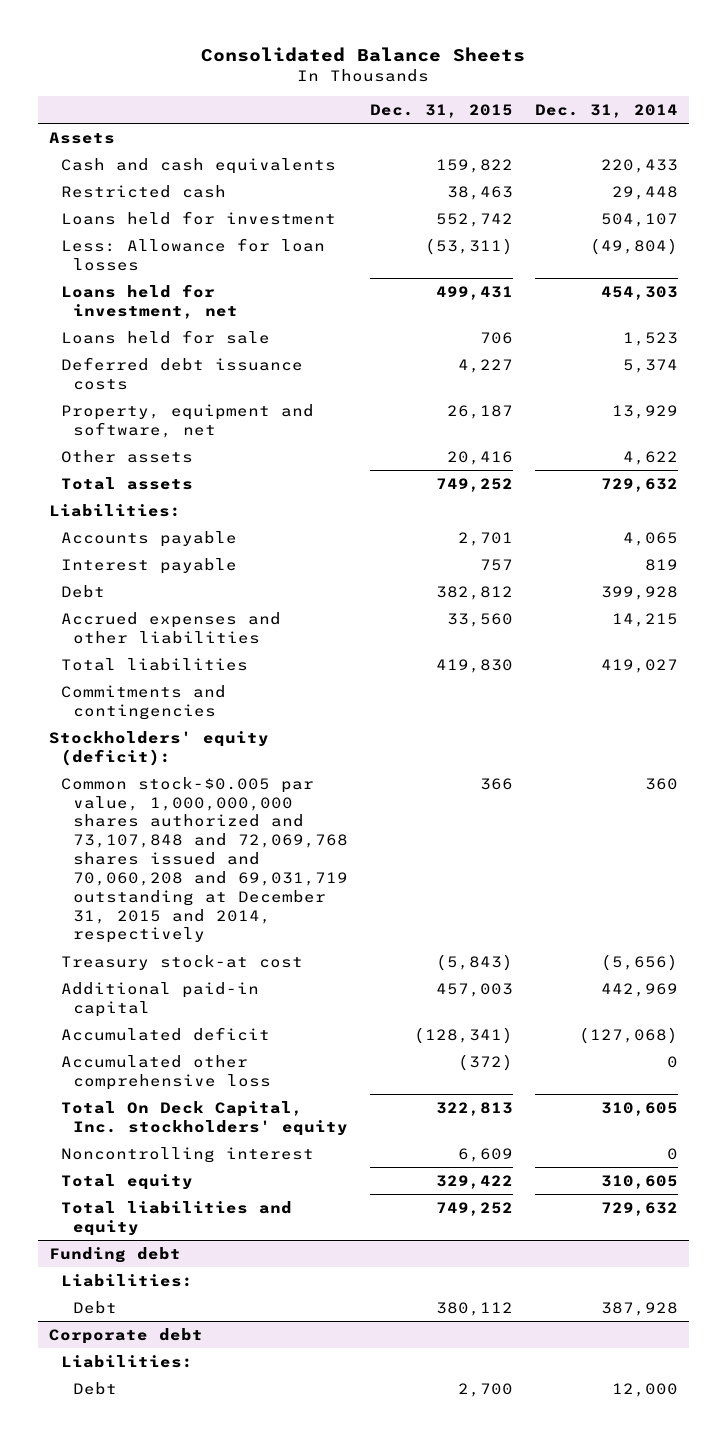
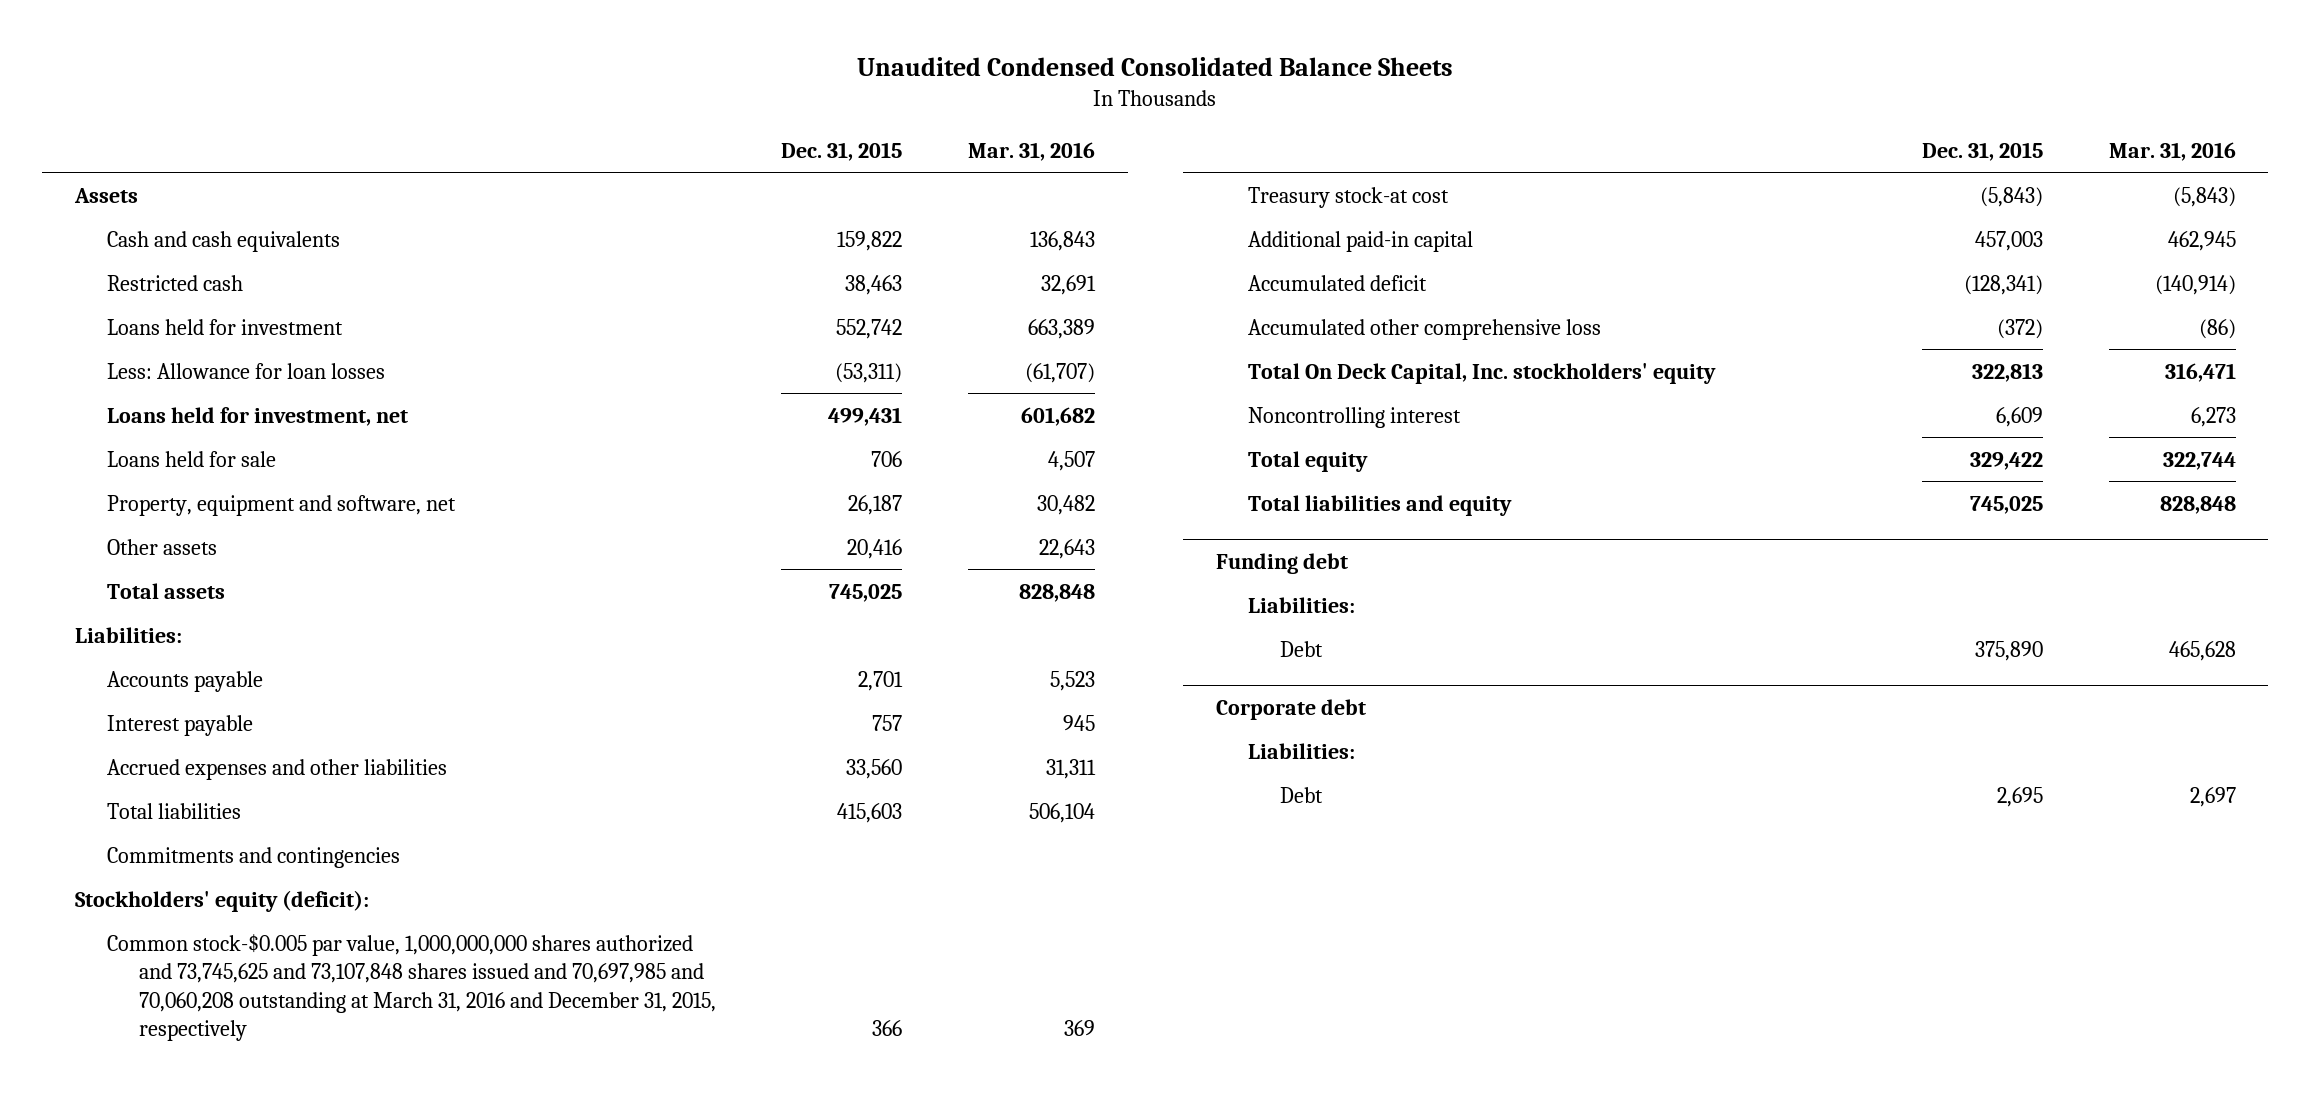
[201,46,526,62] Consolidated Balance Sheets -> [857,57,1454,77] Unaudited Condensed Consolidated Balance Sheets
[534,103,678,118] Dec. 31, 2014 -> none
none -> [967,141,1095,161] Mar. 31, 2016
[60,356,303,390] Deferred debt issuance costs -> none
[435,477,513,492] 749,252 -> [829,583,903,602] 745,025
[60,584,105,598] Debt -> none
[435,658,513,673] 419,830 -> [837,802,903,823] 415,603
[60,776,349,944] Common stock-$0.005 par value, 1,000,000,000 shares authorized and 73,107,848 and 72,069,768 shares issued and 70,060,208 and 69,031,719 outstanding at December 31, 2015 and 2014, respectively -> [106,933,716,1042] Common stock-$0.005 par value, 1,000,000,000 shares authorized and 73,745,625 and 73,107,848 shares issued and 70,697,985 and 70,060,208 outstanding at March 31, 2016 and December 31, 2015, respectively
[435,1201,513,1216] 749,252 -> [1970,495,2044,514] 745,025
[435,1301,513,1316] 380,112 -> [1975,640,2044,661] 375,890
[457,1382,513,1397] 2,700 -> [1997,786,2044,807] 2,695

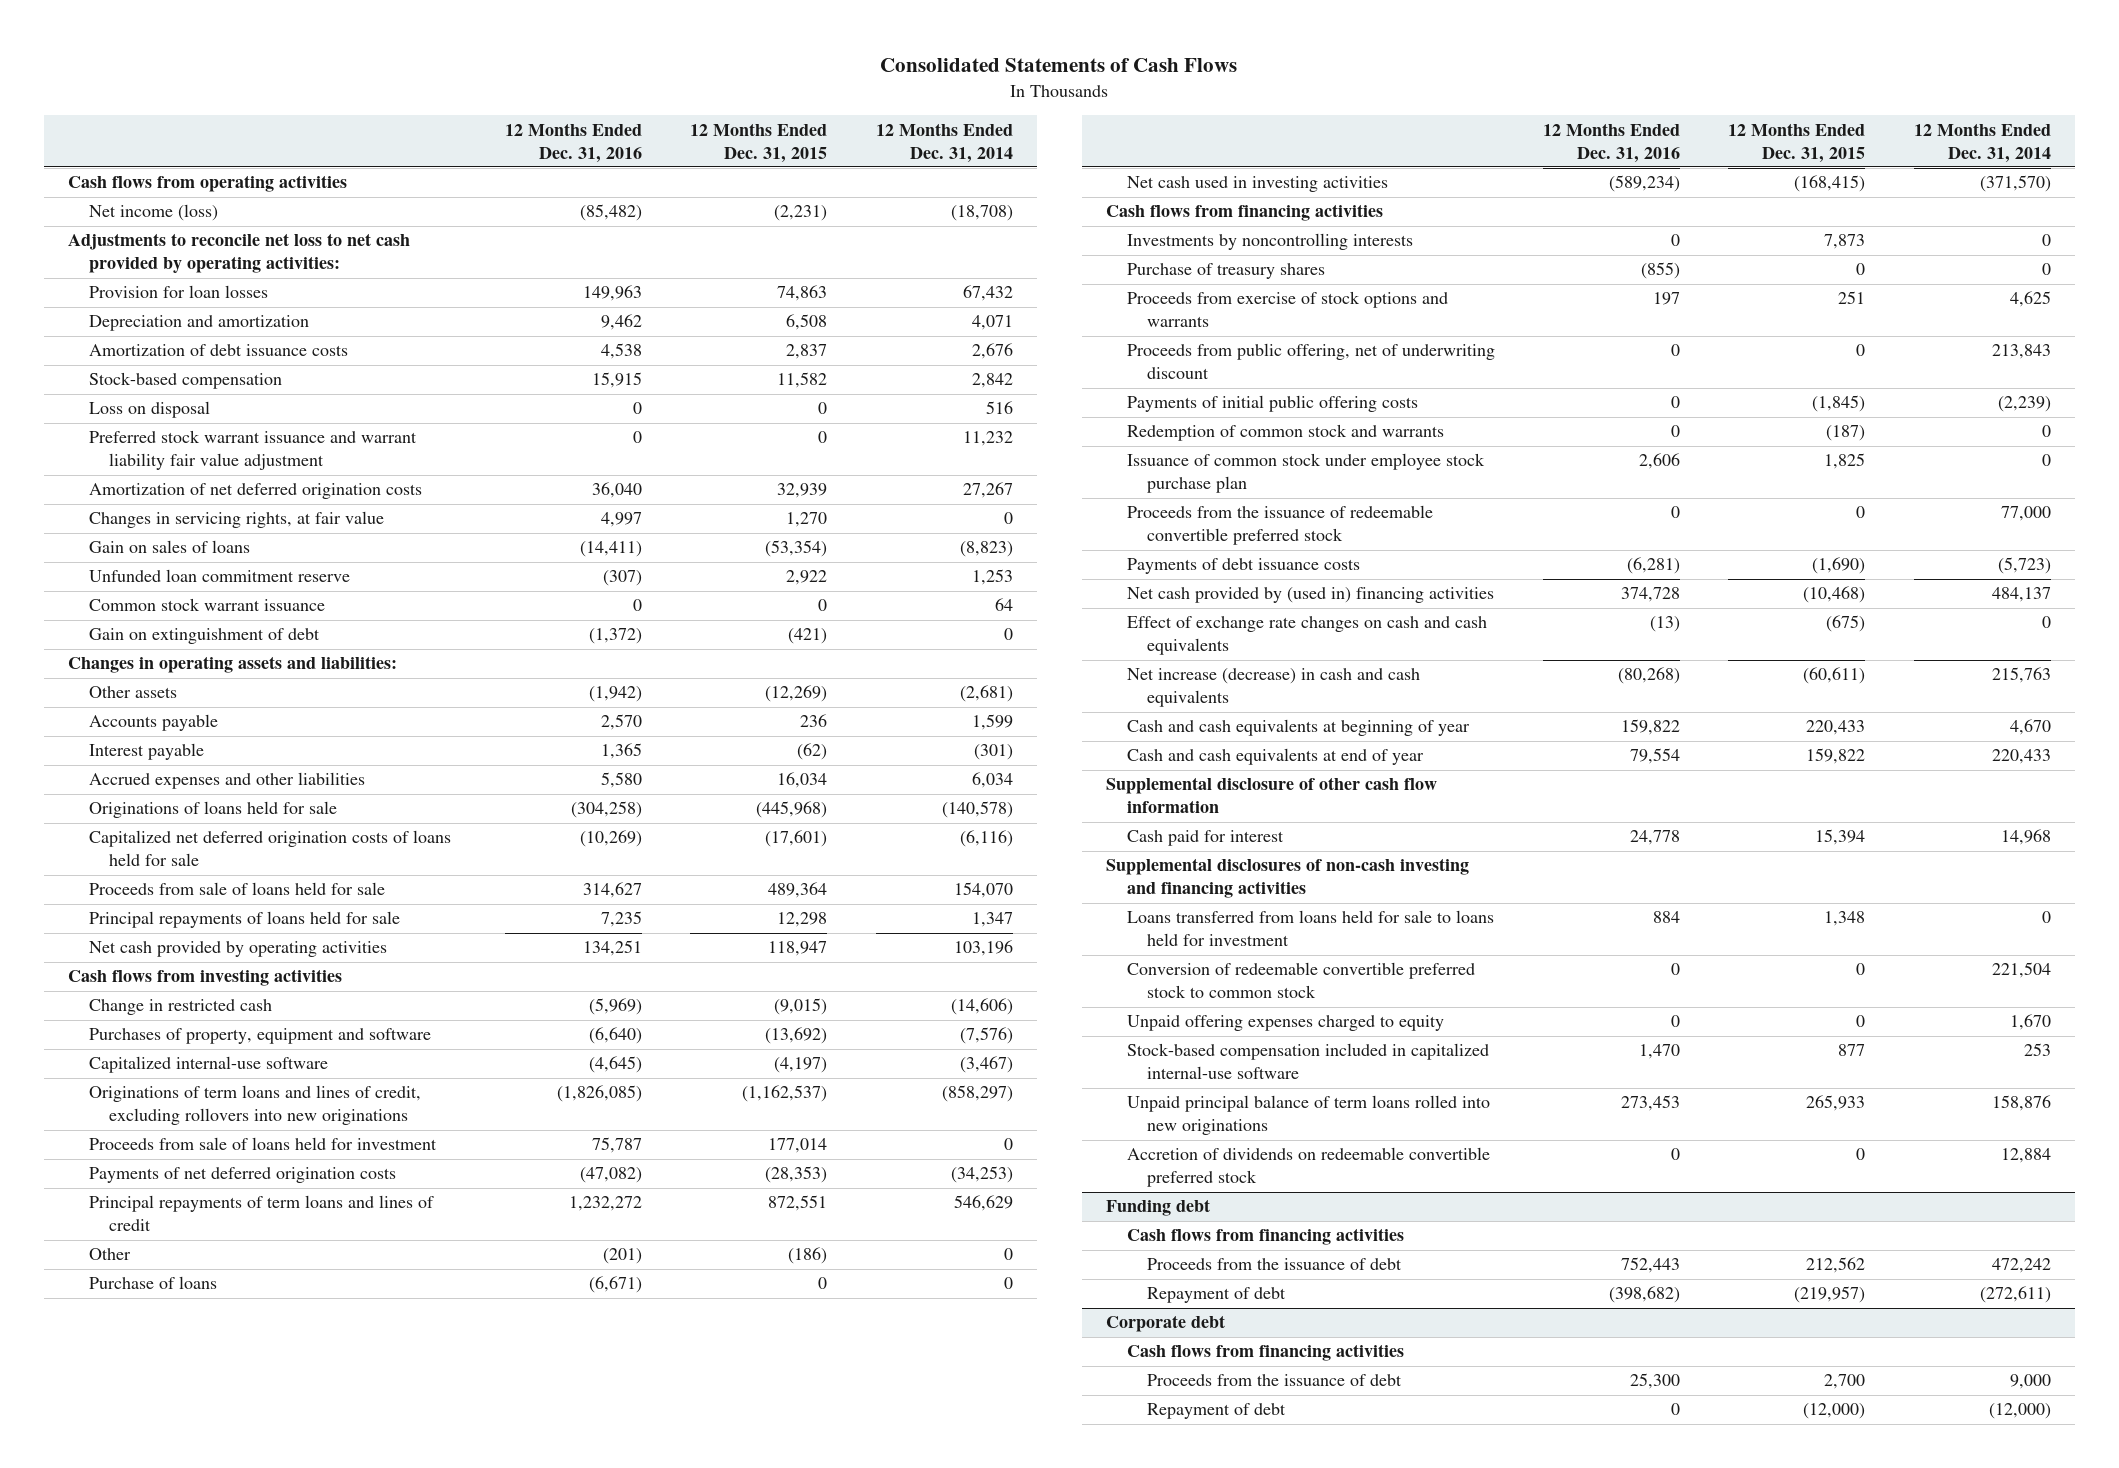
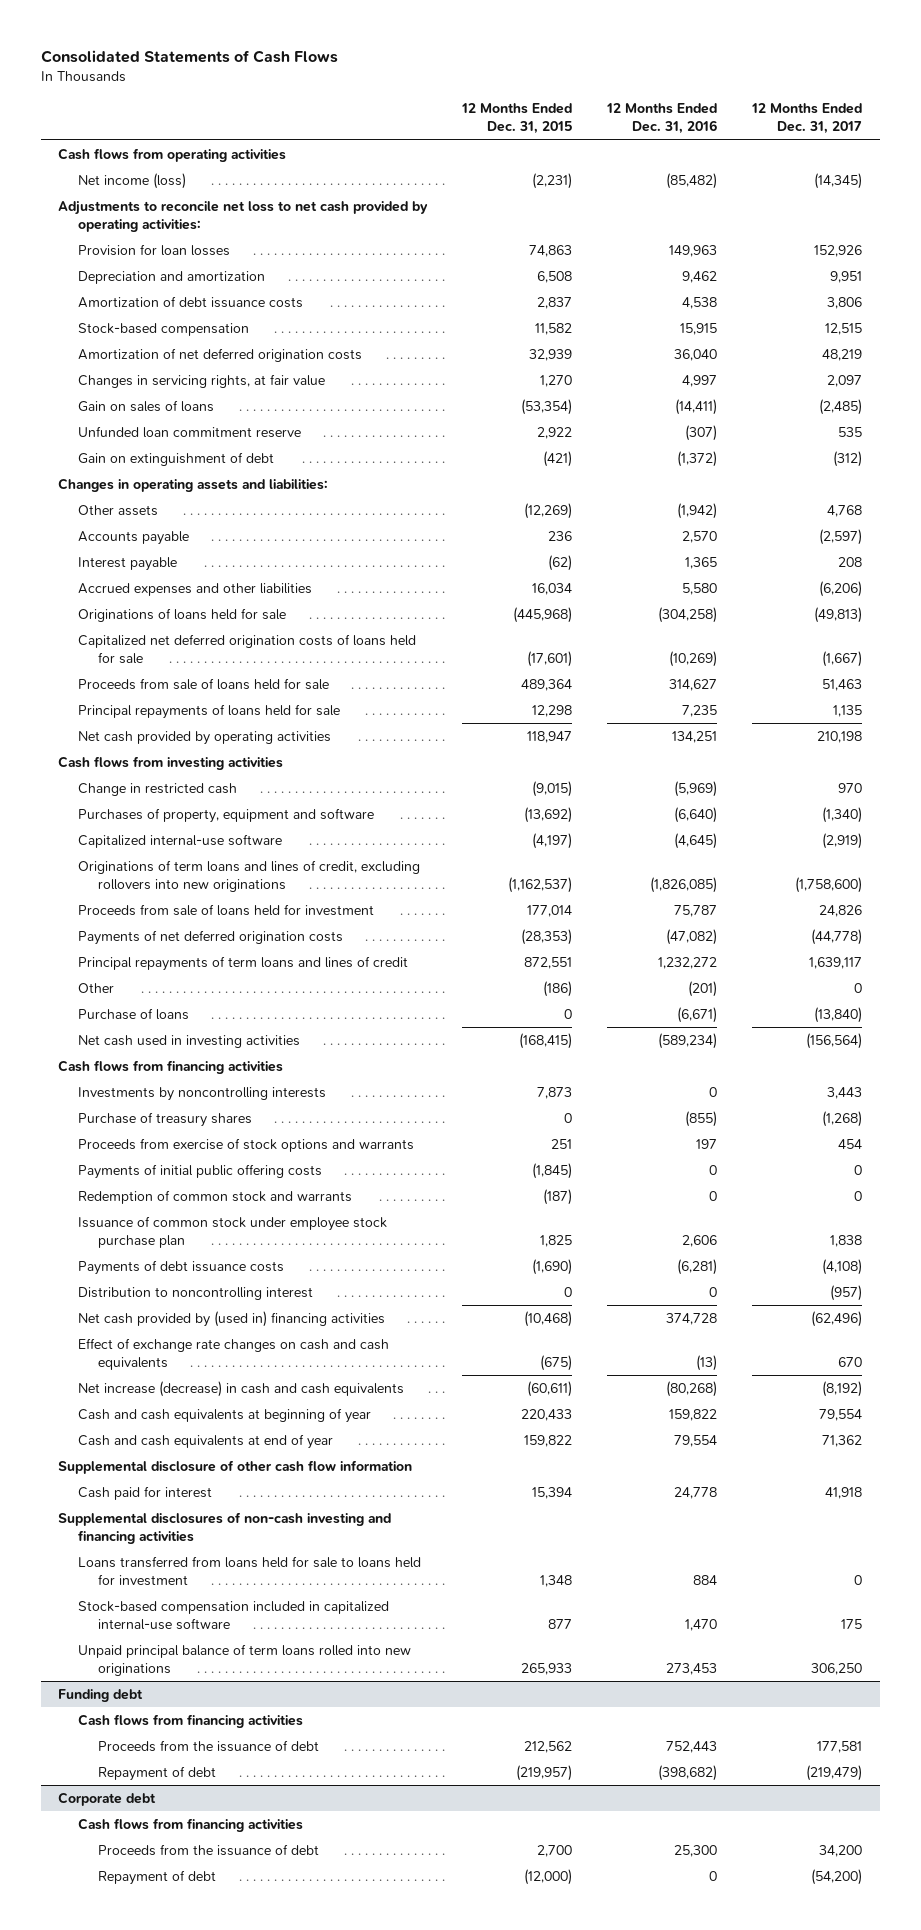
[875,122,1013,163] 12 Months Ended Dec. 31, 2014 -> none
none -> [751,103,863,135] 12 Months Ended Dec. 31, 2017
[88,401,210,419] Loss on disposal -> none
[88,430,417,471] Preferred stock warrant issuance and warrant liability fair value adjustment -> none
[88,598,325,612] Common stock warrant issuance -> none
[1126,343,1495,380] Proceeds from public offering, net of underwriting discount -> none
[1126,505,1433,546] Proceeds from the issuance of redeemable convertible preferred stock -> none
none -> [77,1286,313,1300] Distribution to noncontrolling interest
[1126,962,1475,999] Conversion of redeemable convertible preferred stock to common stock -> none
[1126,1015,1444,1032] Unpaid offering expenses charged to equity -> none
[1126,1147,1490,1188] Accretion of dividends on redeemable convertible preferred stock -> none

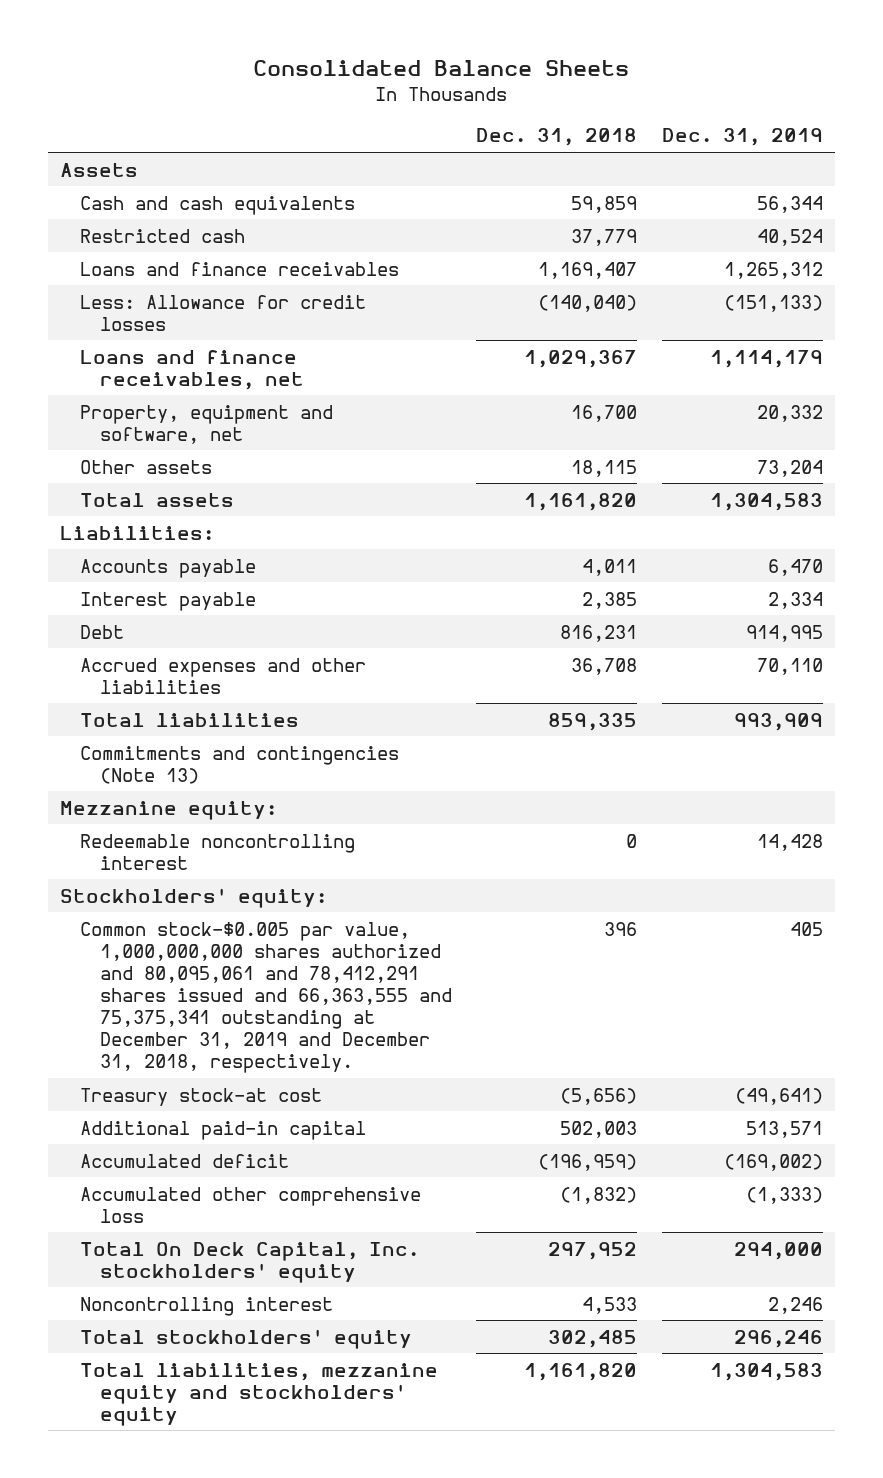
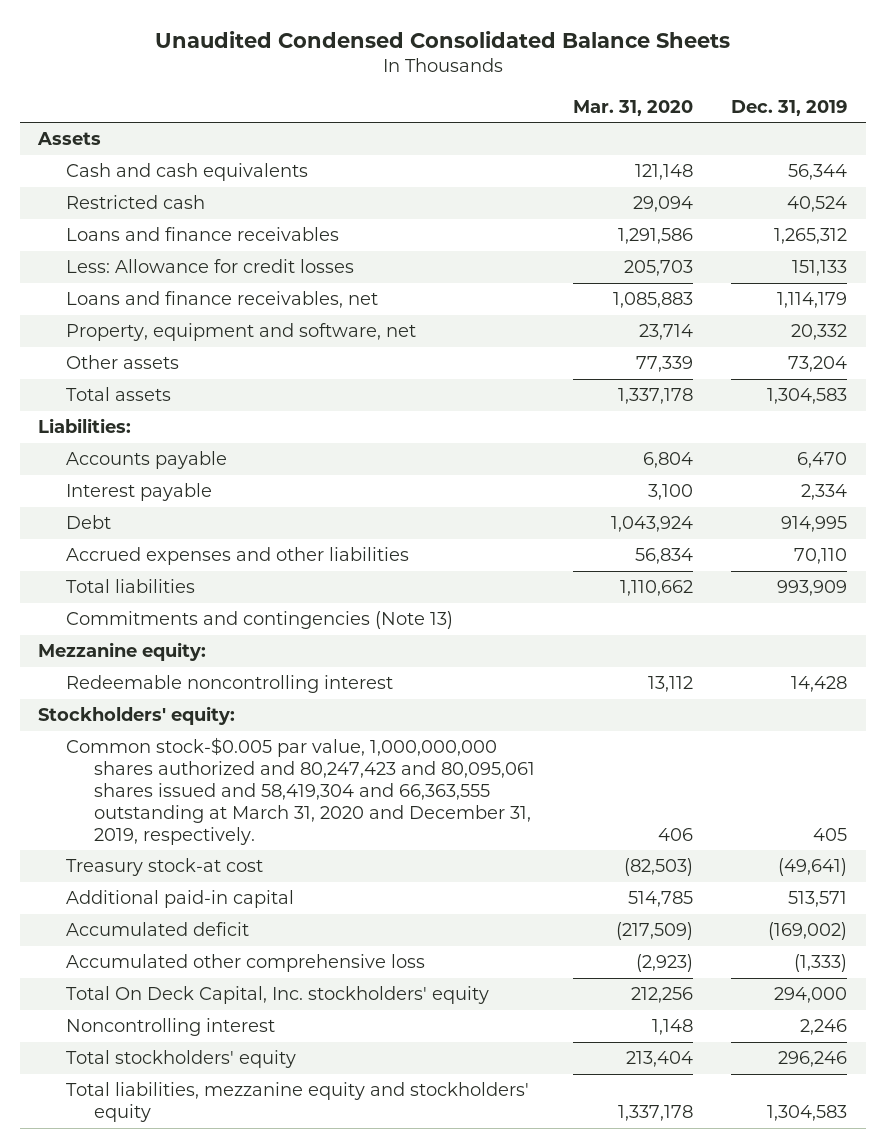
[253,60,630,77] Consolidated Balance Sheets -> [154,30,730,48] Unaudited Condensed Consolidated Balance Sheets
[476,128,638,147] Dec. 31, 2018 -> none
none -> [573,99,694,116] Mar. 31, 2020
[723,294,823,312] (151,133) -> [791,260,847,277] 151,133
[79,921,453,1073] Common stock-$0.005 par value, 1,000,000,000 shares authorized and 80,095,061 and 78,412,291 shares issued and 66,363,555 and 75,375,341 outstanding at December 31, 2019 and December 31, 2018, respectively. -> [66,737,536,845] Common stock-$0.005 par value, 1,000,000,000 shares authorized and 80,247,423 and 80,095,061 shares issued and 58,419,304 and 66,363,555 outstanding at March 31, 2020 and December 31, 2019, respectively.

